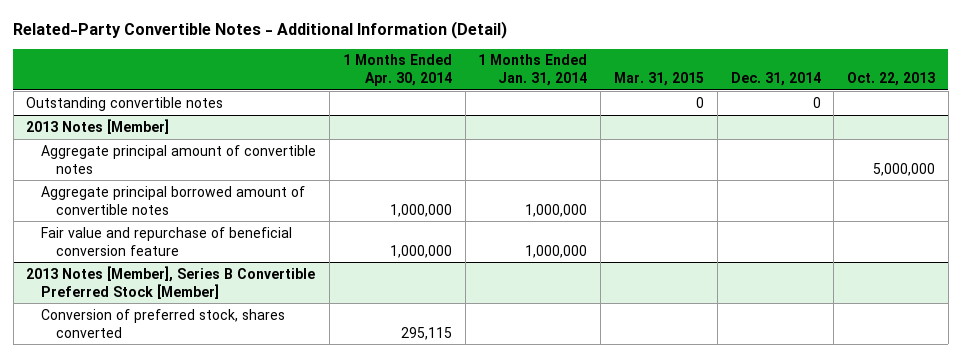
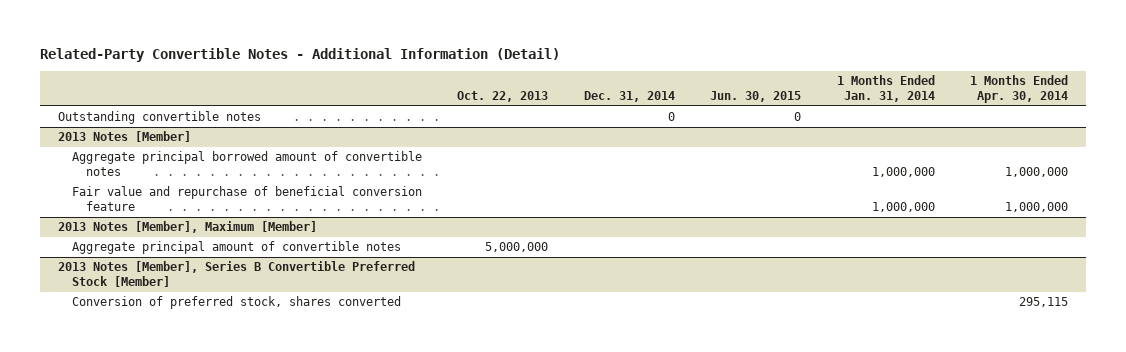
[613,72,704,87] Mar. 31, 2015 -> none
none -> [710,91,802,103] Jun. 30, 2015
[41,144,317,174] Aggregate principal amount of convertible notes -> none
none -> [57,221,317,234] 2013 Notes [Member], Maximum [Member]
none -> [72,241,402,255] Aggregate principal amount of convertible notes

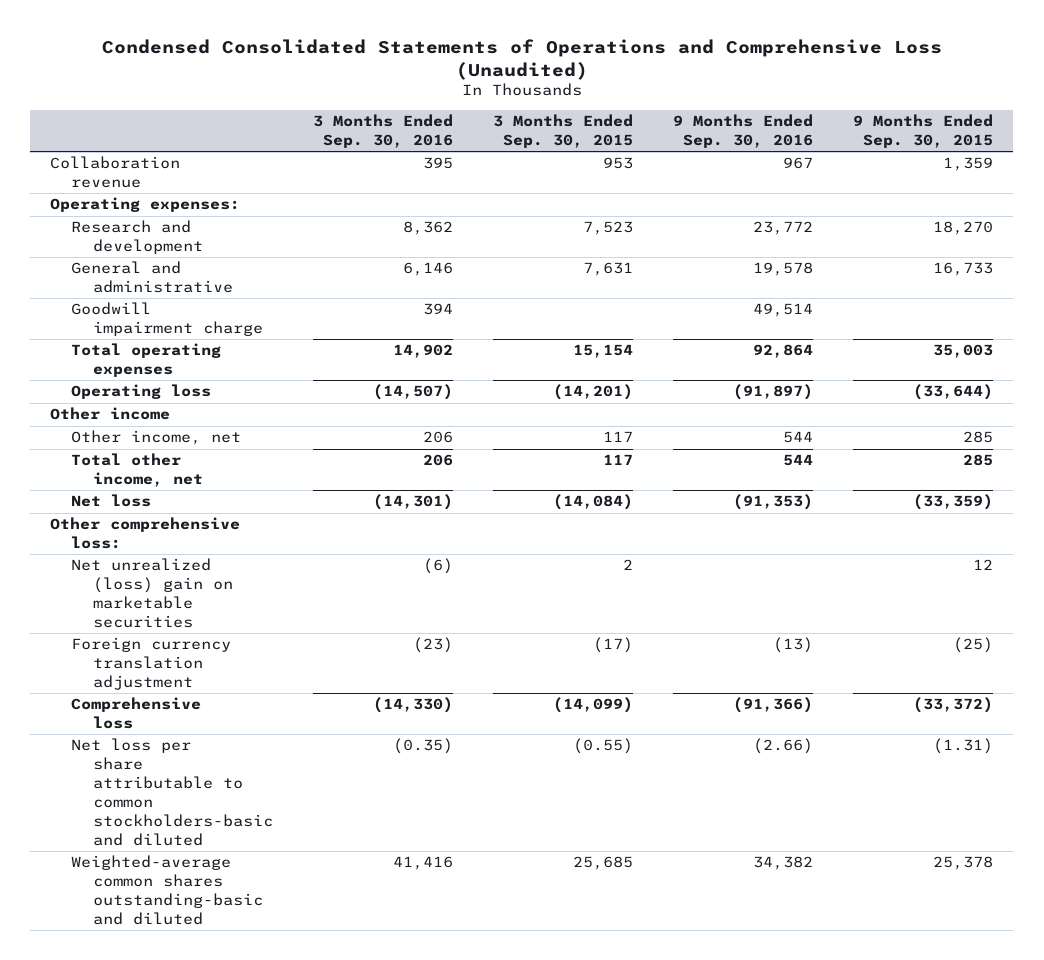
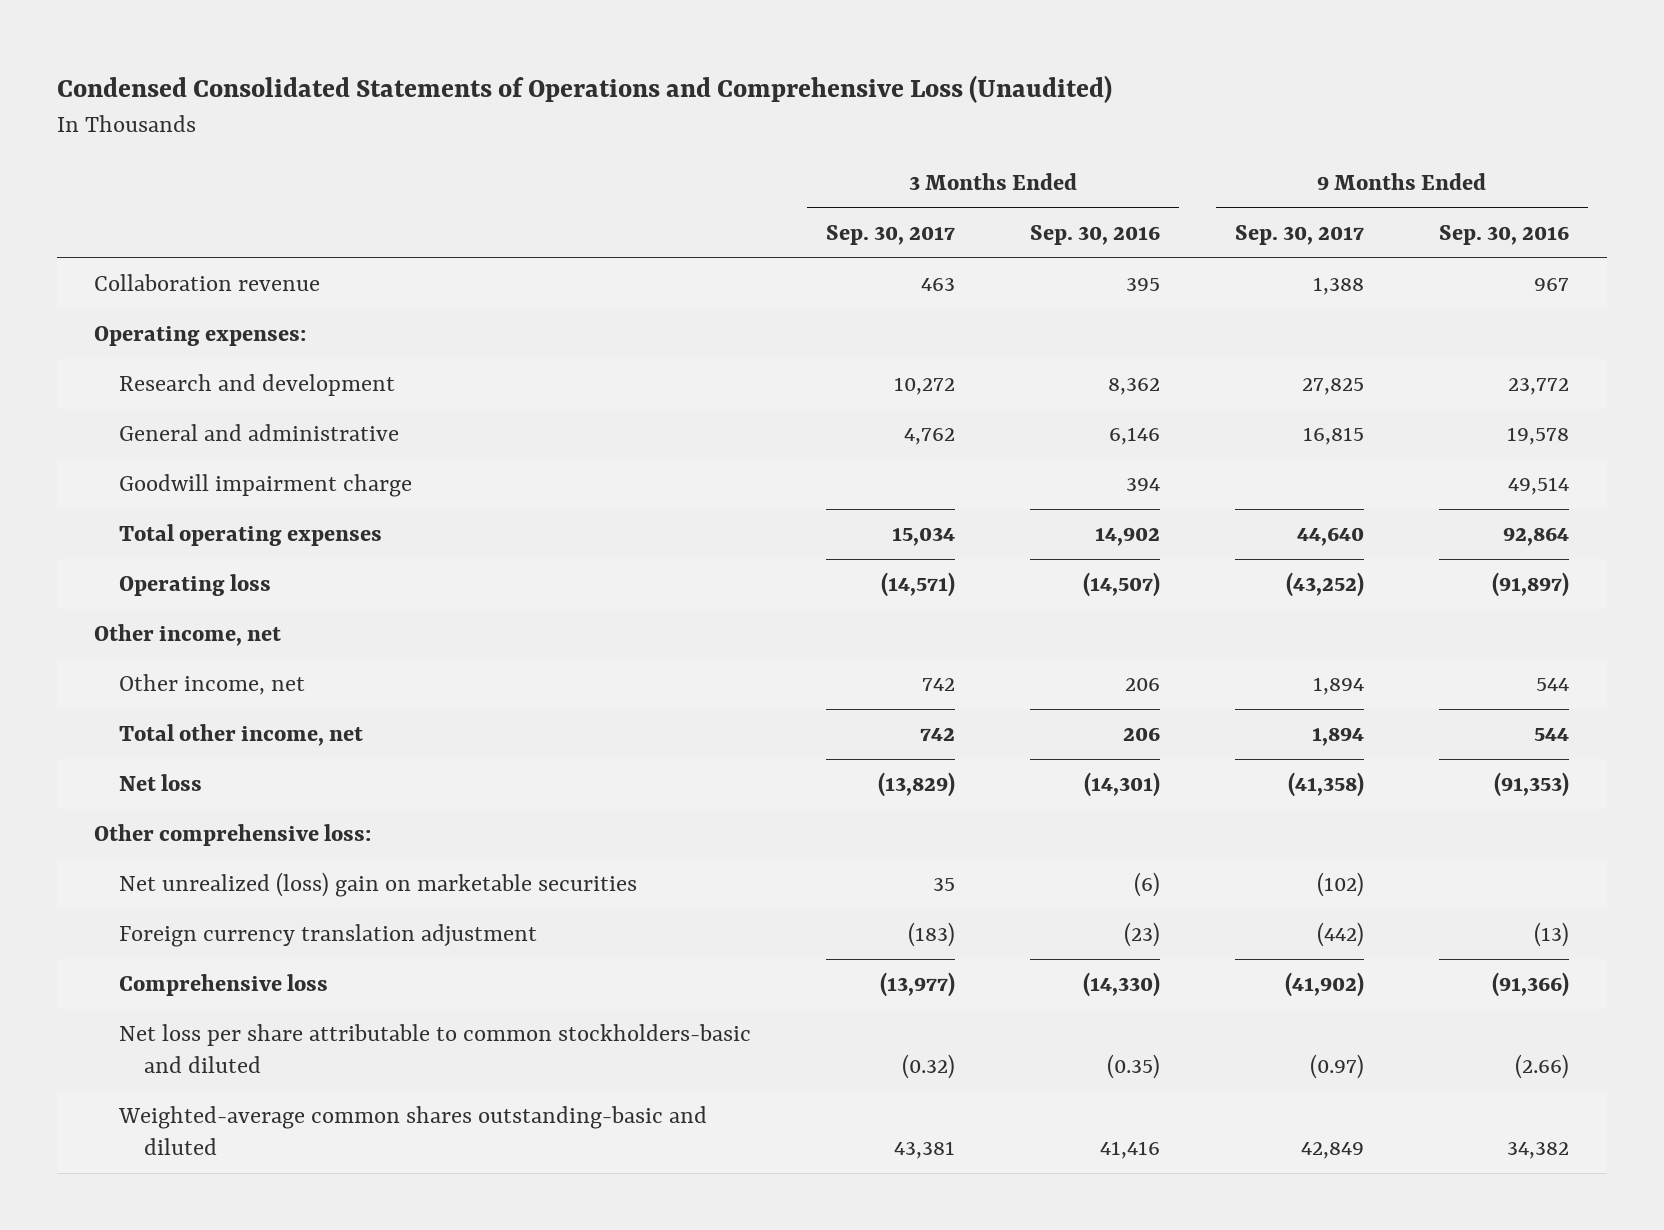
[493,114,634,149] 3 Months Ended Sep. 30, 2015 -> none
[853,114,994,149] 9 Months Ended Sep. 30, 2015 -> none
none -> [826,225,956,246] Sep. 30, 2017
none -> [1235,225,1365,246] Sep. 30, 2017
[50,407,171,421] Other income -> [94,624,282,647] Other income, net

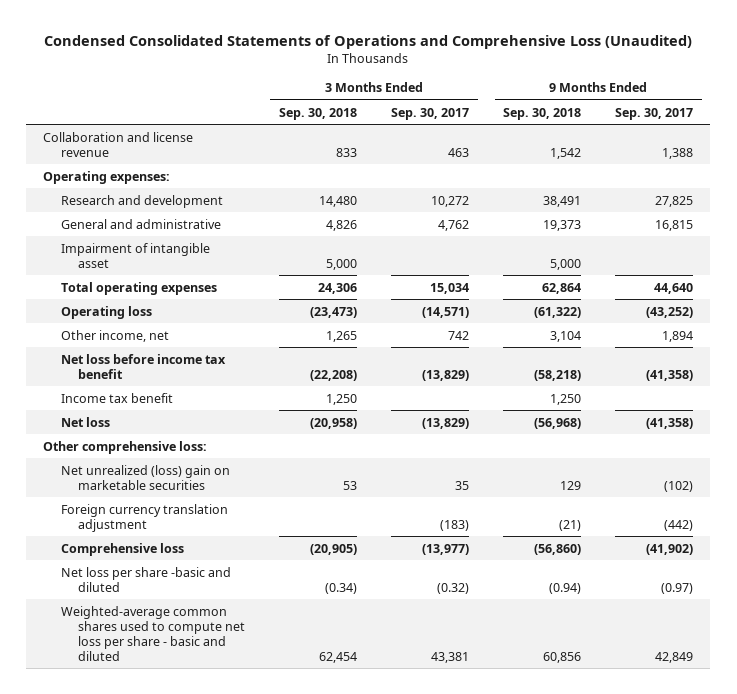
[1030,225,1161,246] Sep. 30, 2016 -> none
[1439,225,1570,246] Sep. 30, 2016 -> none
none -> [278,107,357,120] Sep. 30, 2018
none -> [503,107,582,120] Sep. 30, 2018
[94,274,321,292] Collaboration revenue -> [43,131,194,157] Collaboration and license revenue
[119,474,413,498] Goodwill impairment charge -> none
none -> [60,242,210,268] Impairment of intangible asset
[94,624,282,647] Other income, net -> none
[119,724,364,747] Total other income, net -> none
none -> [60,353,226,379] Net loss before income tax benefit
none -> [60,392,173,403] Income tax benefit
[119,1024,752,1074] Net loss per share attributable to common stockholders-basic and diluted -> [60,566,231,592] Net loss per share -basic and diluted
[118,1106,708,1156] Weighted-average common shares outstanding-basic and diluted -> [60,605,245,661] Weighted-average common shares used to compute net loss per share - basic and diluted

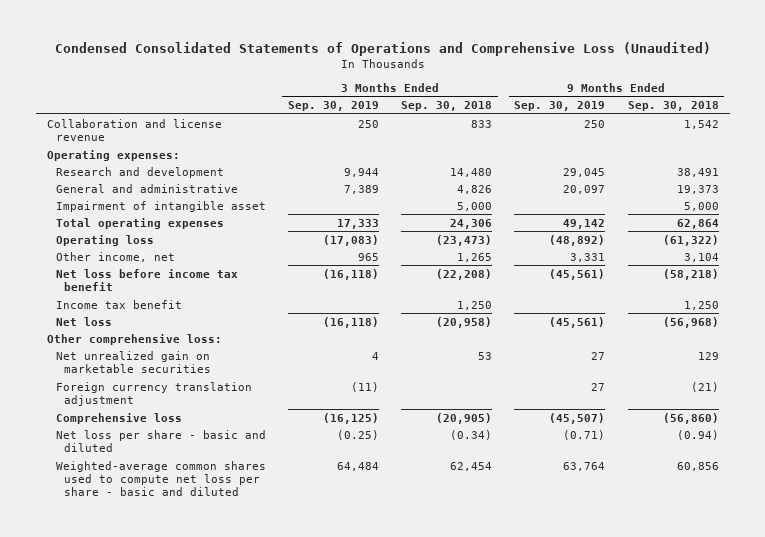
[391,107,470,120] Sep. 30, 2017 -> none
[615,107,694,120] Sep. 30, 2017 -> none
none -> [287,101,379,112] Sep. 30, 2019
none -> [514,101,606,112] Sep. 30, 2019
[60,464,230,490] Net unrealized (loss) gain on marketable securities -> [55,350,212,373] Net unrealized gain on marketable securities
[60,566,231,592] Net loss per share -basic and diluted -> [55,429,266,452] Net loss per share - basic and diluted

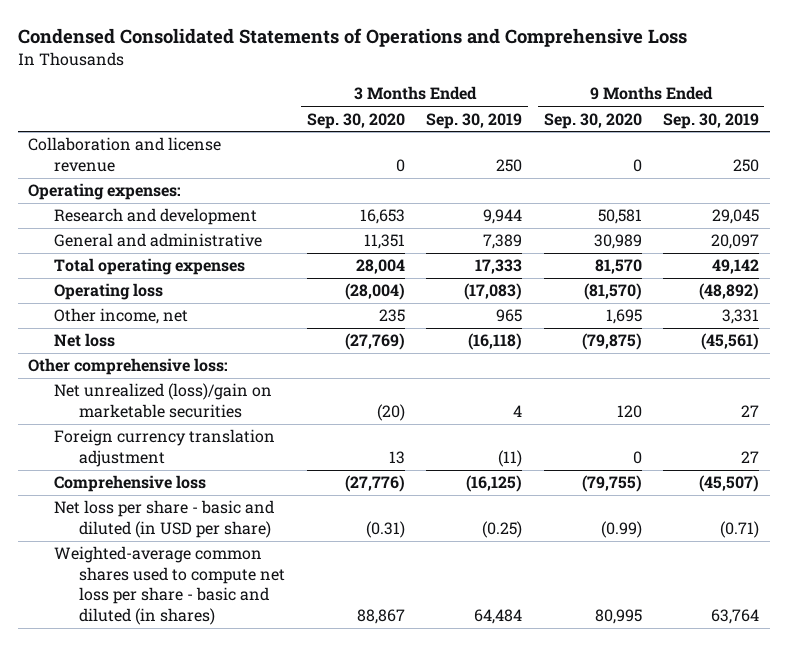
[54,41,711,56] Condensed Consolidated Statements of Operations and Comprehensive Loss (Unaudited) -> [17,27,687,47] Condensed Consolidated Statements of Operations and Comprehensive Loss
[401,101,493,112] Sep. 30, 2018 -> none
[627,101,719,112] Sep. 30, 2018 -> none
none -> [306,112,405,129] Sep. 30, 2020
none -> [543,112,642,129] Sep. 30, 2020
[55,200,266,212] Impairment of intangible asset -> none
[55,268,238,291] Net loss before income tax benefit -> none
[55,299,182,309] Income tax benefit -> none
[55,350,212,373] Net unrealized gain on marketable securities -> [53,383,272,418] Net unrealized (loss)/gain on marketable securities
[55,429,266,452] Net loss per share - basic and diluted -> [53,500,274,538] Net loss per share - basic and diluted (in USD per share)
[55,460,266,497] Weighted-average common shares used to compute net loss per share - basic and diluted -> [53,546,286,626] Weighted-average common shares used to compute net loss per share - basic and diluted (in shares)

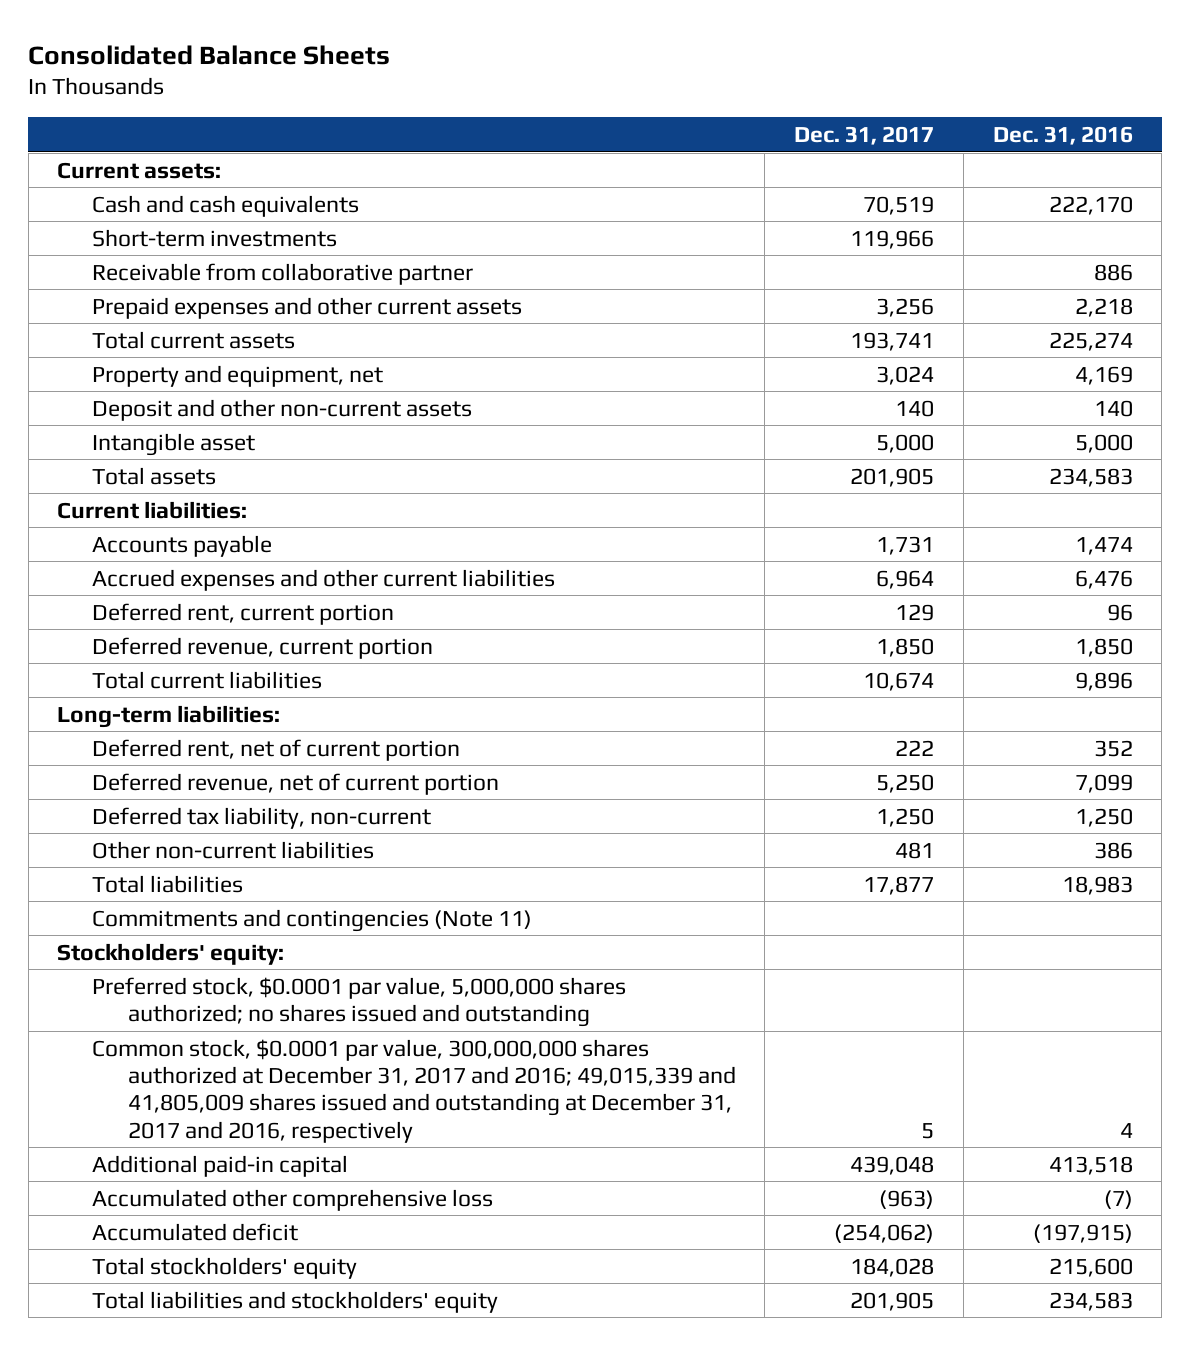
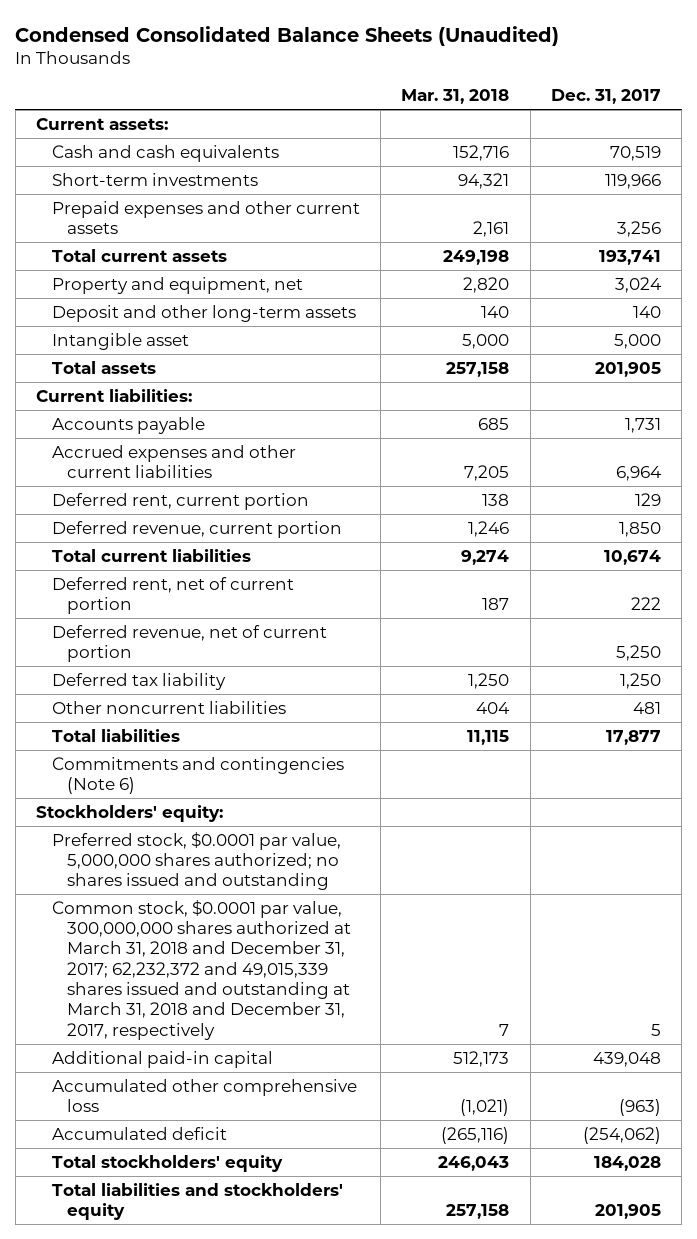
[28,44,391,65] Consolidated Balance Sheets -> [15,25,560,46] Condensed Consolidated Balance Sheets (Unaudited)
[992,125,1133,145] Dec. 31, 2016 -> none
none -> [401,89,510,105] Mar. 31, 2018
[92,262,474,285] Receivable from collaborative partner -> none
[92,398,473,421] Deposit and other non-current assets -> [51,304,356,322] Deposit and other long-term assets
[57,704,281,728] Long-term liabilities: -> none
[92,806,432,829] Deferred tax liability, non-current -> [51,672,226,690] Deferred tax liability
[92,840,375,859] Other non-current liabilities -> [51,700,286,714] Other noncurrent liabilities
[92,908,533,932] Commitments and contingencies (Note 11) -> [51,756,344,795] Commitments and contingencies (Note 6)
[92,1038,736,1143] Common stock, $0.0001 par value, 300,000,000 shares authorized at December 31, 2017 and 2016; 49,015,339 and 41,805,009 shares issued and outstanding at December 31, 2017 and 2016, respectively -> [51,899,352,1040] Common stock, $0.0001 par value, 300,000,000 shares authorized at March 31, 2018 and December 31, 2017; 62,232,372 and 49,015,339 shares issued and outstanding at March 31, 2018 and December 31, 2017, respectively

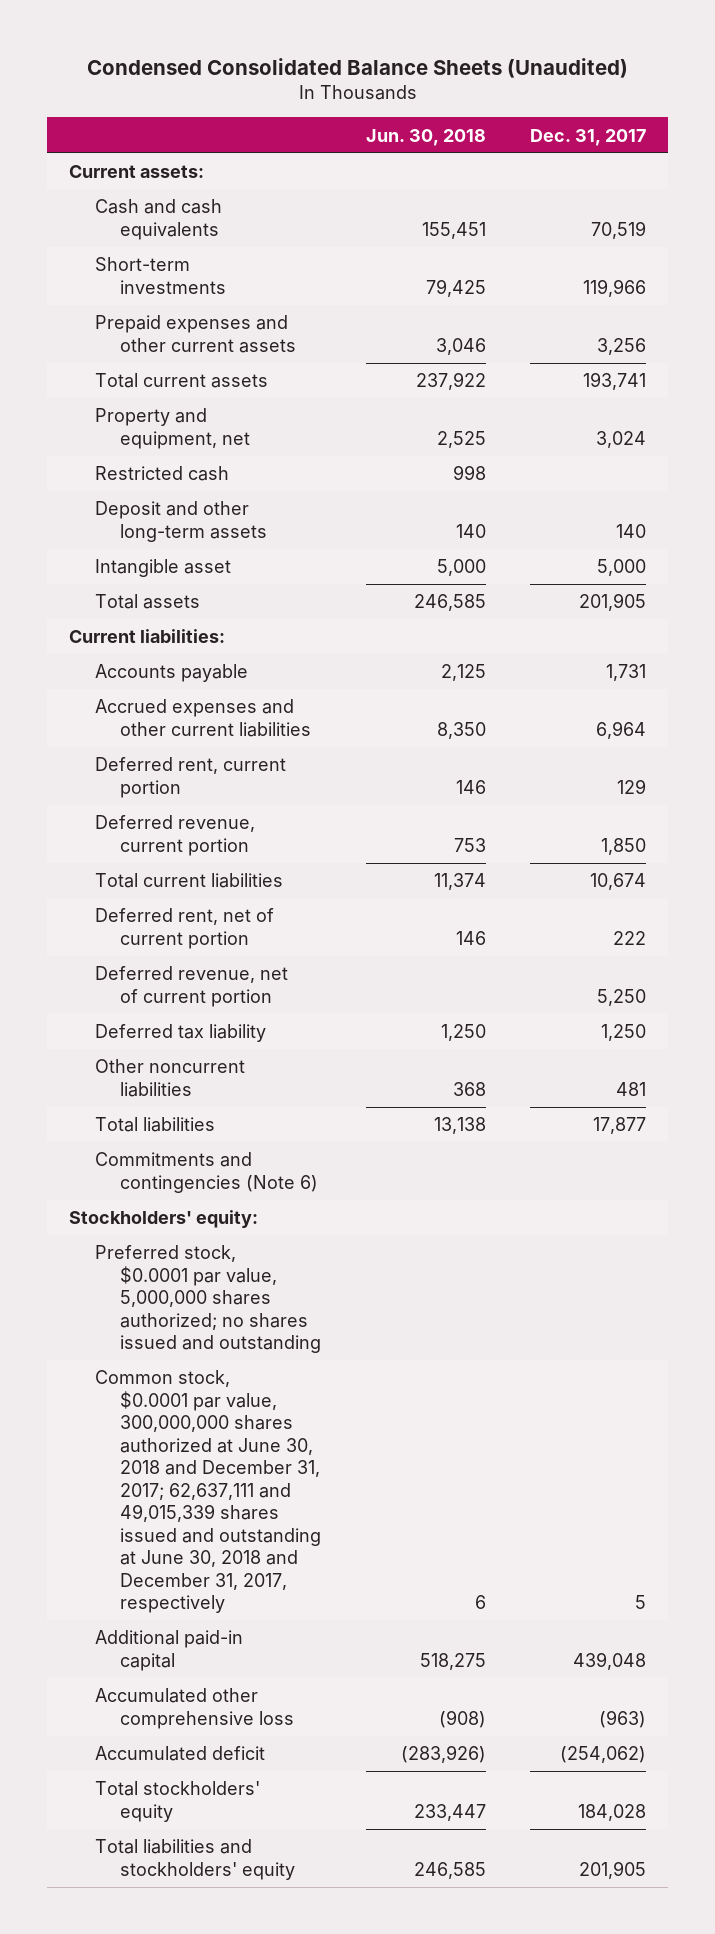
[401,89,510,105] Mar. 31, 2018 -> none
none -> [365,128,486,146] Jun. 30, 2018
none -> [94,466,229,482] Restricted cash
[51,899,352,1040] Common stock, $0.0001 par value, 300,000,000 shares authorized at March 31, 2018 and December 31, 2017; 62,232,372 and 49,015,339 shares issued and outstanding at March 31, 2018 and December 31, 2017, respectively -> [94,1370,322,1614] Common stock, $0.0001 par value, 300,000,000 shares authorized at June 30, 2018 and December 31, 2017; 62,637,111 and 49,015,339 shares issued and outstanding at June 30, 2018 and December 31, 2017, respectively

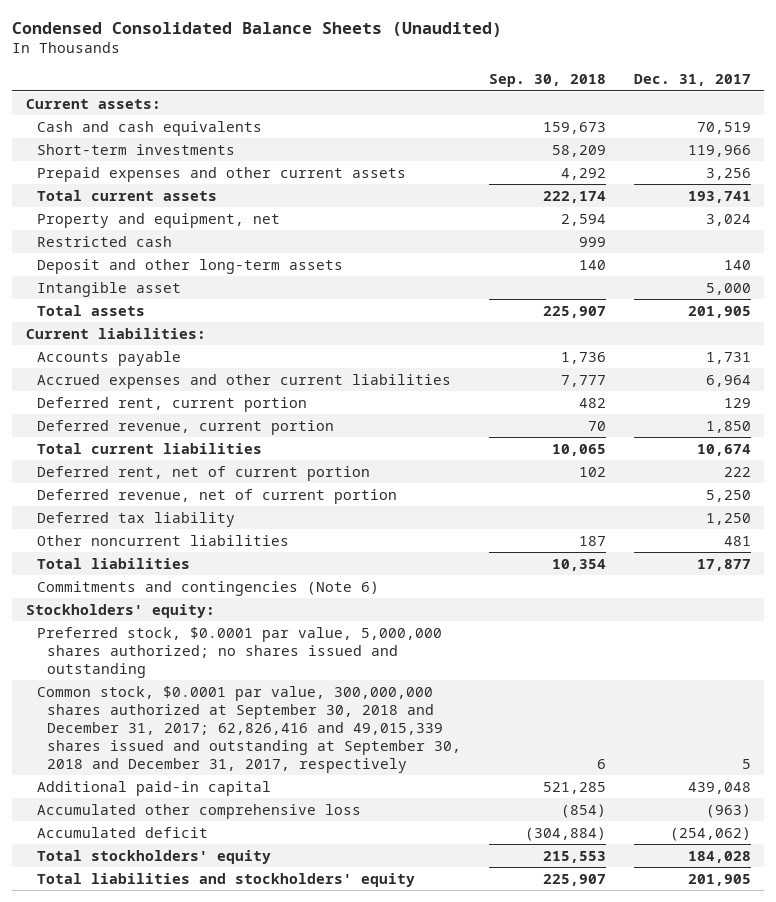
[365,128,486,146] Jun. 30, 2018 -> none
none -> [488,74,606,88] Sep. 30, 2018
[94,1370,322,1614] Common stock, $0.0001 par value, 300,000,000 shares authorized at June 30, 2018 and December 31, 2017; 62,637,111 and 49,015,339 shares issued and outstanding at June 30, 2018 and December 31, 2017, respectively -> [36,685,462,774] Common stock, $0.0001 par value, 300,000,000 shares authorized at September 30, 2018 and December 31, 2017; 62,826,416 and 49,015,339 shares issued and outstanding at September 30, 2018 and December 31, 2017, respectively

